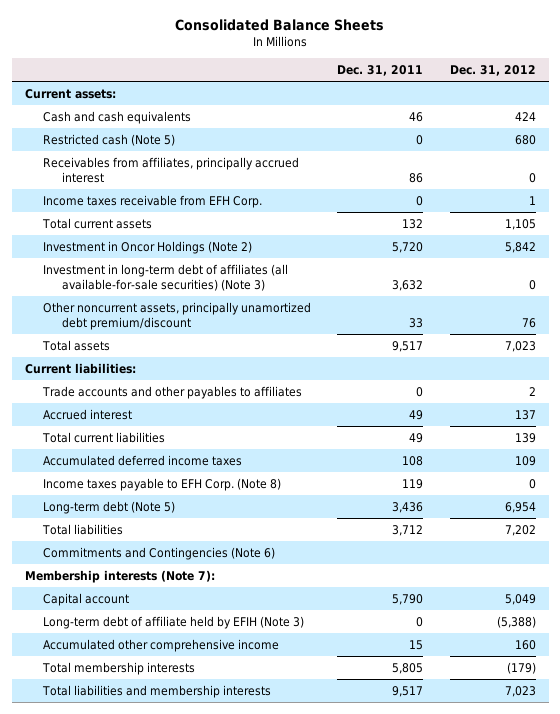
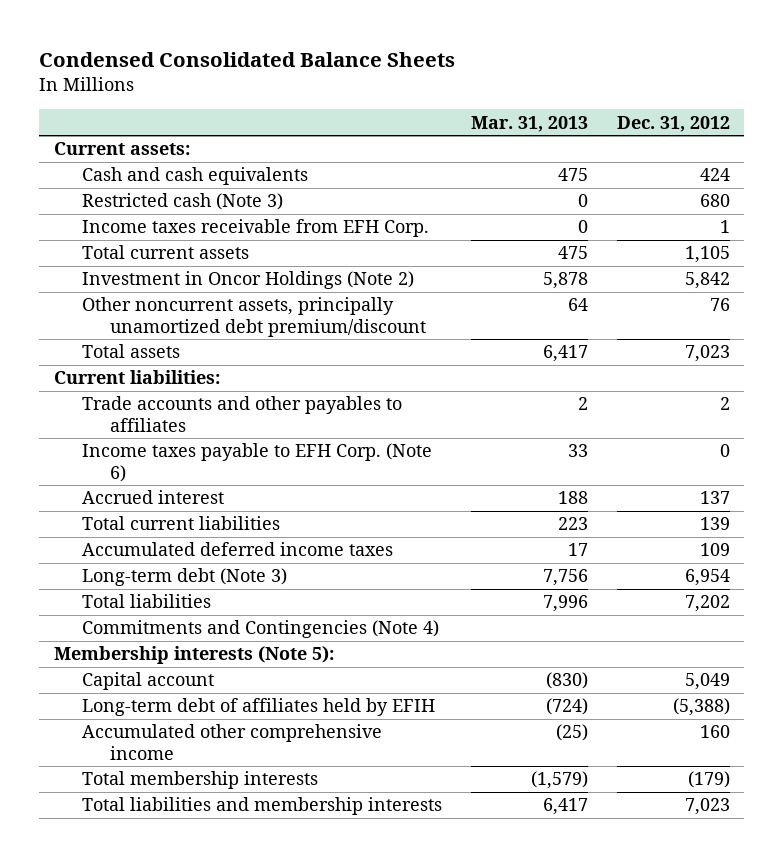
[175,19,385,32] Consolidated Balance Sheets -> [39,52,456,68] Condensed Consolidated Balance Sheets
[337,64,424,76] Dec. 31, 2011 -> none
none -> [470,115,588,132] Mar. 31, 2013
[43,156,300,183] Receivables from affiliates, principally accrued interest -> none
[43,133,176,146] Restricted cash (Note 5) -> [82,193,284,211] Restricted cash (Note 3)
[43,263,289,291] Investment in long-term debt of affiliates (all available-for-sale securities) (Note 3) -> none
none -> [82,443,433,482] Income taxes payable to EFH Corp. (Note 6)
[43,477,282,491] Income taxes payable to EFH Corp. (Note 8) -> none
[43,500,176,514] Long-term debt (Note 5) -> [82,568,288,587] Long-term debt (Note 3)
[43,546,276,560] Commitments and Contingencies (Note 6) -> [82,620,440,639] Commitments and Contingencies (Note 4)
[24,569,215,583] Membership interests (Note 7): -> [53,646,334,665] Membership interests (Note 5):
[43,615,305,629] Long-term debt of affiliate held by EFIH (Note 3) -> [82,698,436,717] Long-term debt of affiliates held by EFIH

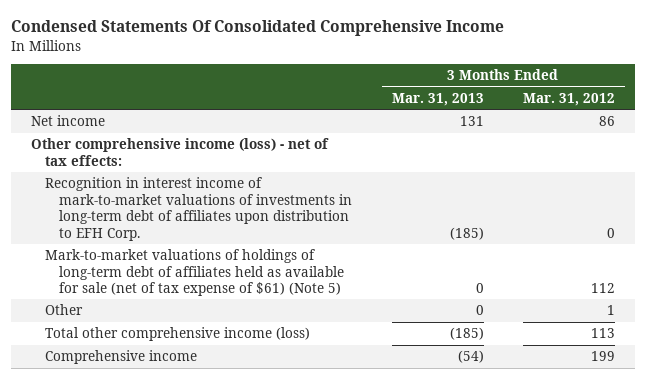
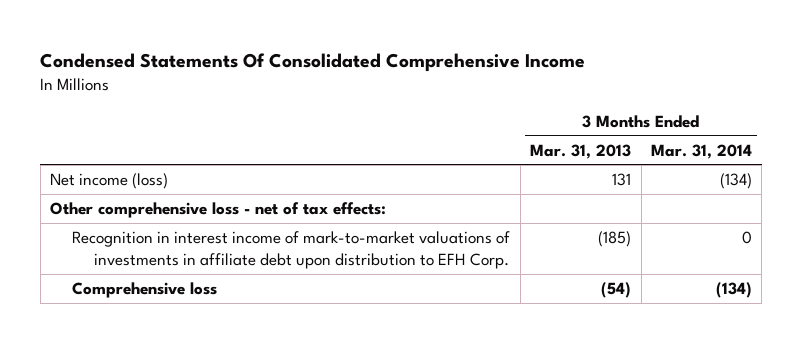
[523,92,616,106] Mar. 31, 2012 -> none
none -> [650,143,752,159] Mar. 31, 2014
[45,249,345,297] Mark-to-market valuations of holdings of long-term debt of affiliates held as available for sale (net of tax expense of $61) (Note 5) -> none
[45,304,84,316] Other -> none
[45,327,311,342] Total other comprehensive income (loss) -> none
[31,115,106,127] Net income -> [50,173,169,190] Net income (loss)
[31,138,330,166] Other comprehensive income (loss) - net of tax effects: -> [50,202,387,219] Other comprehensive loss - net of tax effects:
[45,177,353,241] Recognition in interest income of mark-to-market valuations of investments in long-term debt of affiliates upon distribution to EFH Corp. -> [72,231,511,270] Recognition in interest income of mark-to-market valuations of investments in affiliate debt upon distribution to EFH Corp.
[45,350,198,365] Comprehensive income -> [72,282,218,299] Comprehensive loss

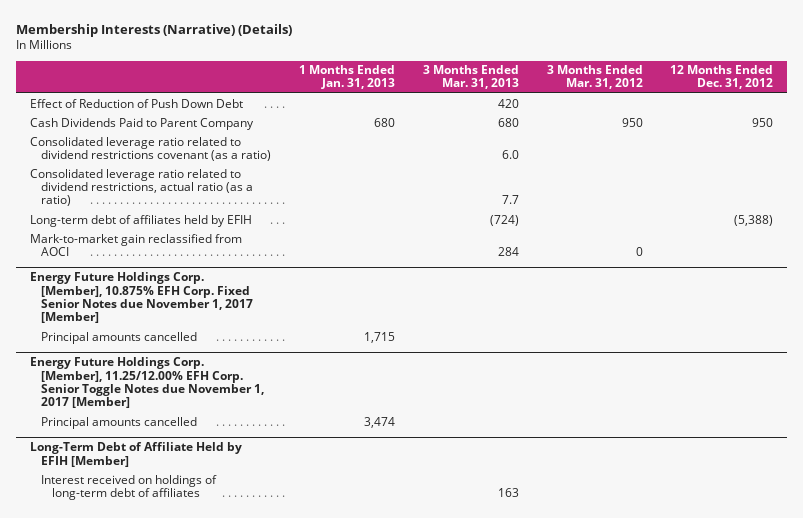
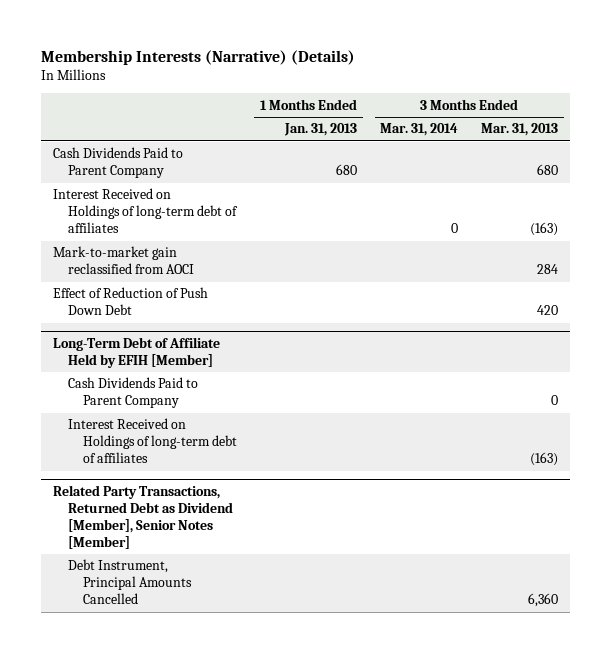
[546,65,643,90] 3 Months Ended Mar. 31, 2012 -> none
[670,65,774,90] 12 Months Ended Dec. 31, 2012 -> none
none -> [380,123,459,137] Mar. 31, 2014
[29,136,271,161] Consolidated leverage ratio related to dividend restrictions covenant (as a ratio) -> none
[29,168,253,207] Consolidated leverage ratio related to dividend restrictions, actual ratio (as a ratio) -> none
[29,214,252,227] Long-term debt of affiliates held by EFIH -> none
none -> [52,188,239,234] Interest Received on Holdings of long-term debt of affiliates
[29,272,253,324] Energy Future Holdings Corp. [Member], 10.875% EFH Corp. Fixed Senior Notes due November 1, 2017 [Member] -> none
[40,331,197,344] Principal amounts cancelled -> none
[29,357,264,409] Energy Future Holdings Corp. [Member], 11.25/12.00% EFH Corp. Senior Toggle Notes due November 1, 2017 [Member] -> none
[40,416,197,429] Principal amounts cancelled -> none
[29,98,243,108] Effect of Reduction of Push Down Debt -> [52,287,208,316] Effect of Reduction of Push Down Debt
none -> [68,377,199,409] Cash Dividends Paid to Parent Company
[40,474,217,500] Interest received on holdings of long-term debt of affiliates -> [68,418,238,464] Interest Received on Holdings of long-term debt of affiliates
[497,487,519,497] 163 -> [530,452,559,467] (163)
none -> [52,484,234,549] Related Party Transactions, Returned Debt as Dividend [Member], Senior Notes [Member]
none -> [68,559,193,605] Debt Instrument, Principal Amounts Cancelled

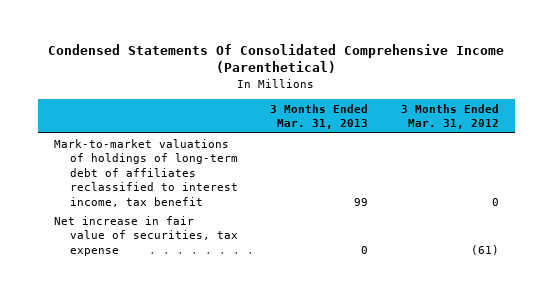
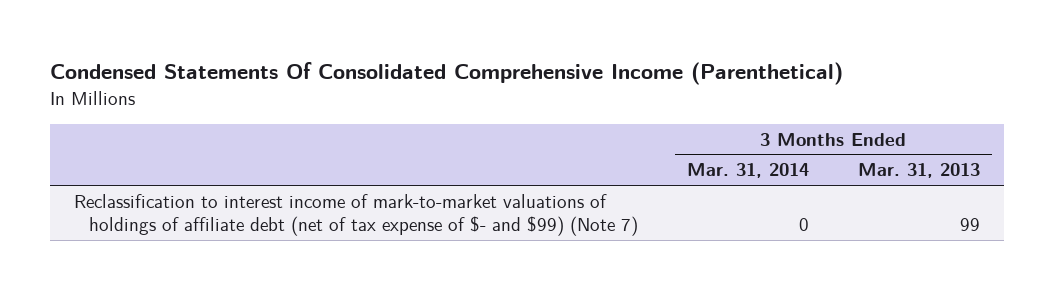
[400,103,499,130] 3 Months Ended Mar. 31, 2012 -> none
none -> [687,163,810,179] Mar. 31, 2014
[53,215,238,256] Net increase in fair value of securities, tax expense -> none
[53,138,238,207] Mark-to-market valuations of holdings of long-term debt of affiliates reclassified to interest income, tax benefit -> [74,193,639,237] Reclassification to interest income of mark-to-market valuations of holdings of affiliate debt (net of tax expense of $- and $99) (Note 7)

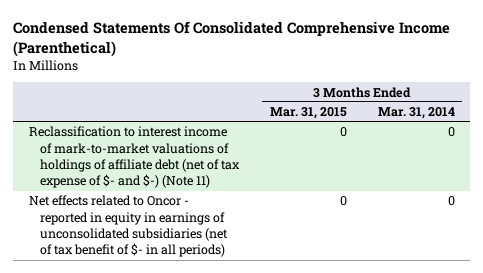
[857,163,980,179] Mar. 31, 2013 -> none
none -> [269,107,347,120] Mar. 31, 2015
[74,193,639,237] Reclassification to interest income of mark-to-market valuations of holdings of affiliate debt (net of tax expense of $- and $99) (Note 7) -> [28,126,241,189] Reclassification to interest income of mark-to-market valuations of holdings of affiliate debt (net of tax expense of $- and $-) (Note 11)
none -> [28,195,229,258] Net effects related to Oncor - reported in equity in earnings of unconsolidated subsidiaries (net of tax benefit of $- in all periods)

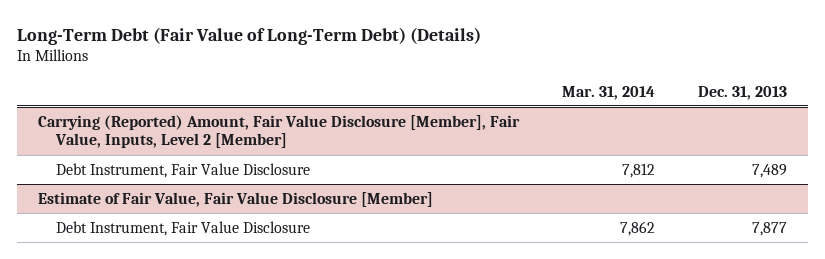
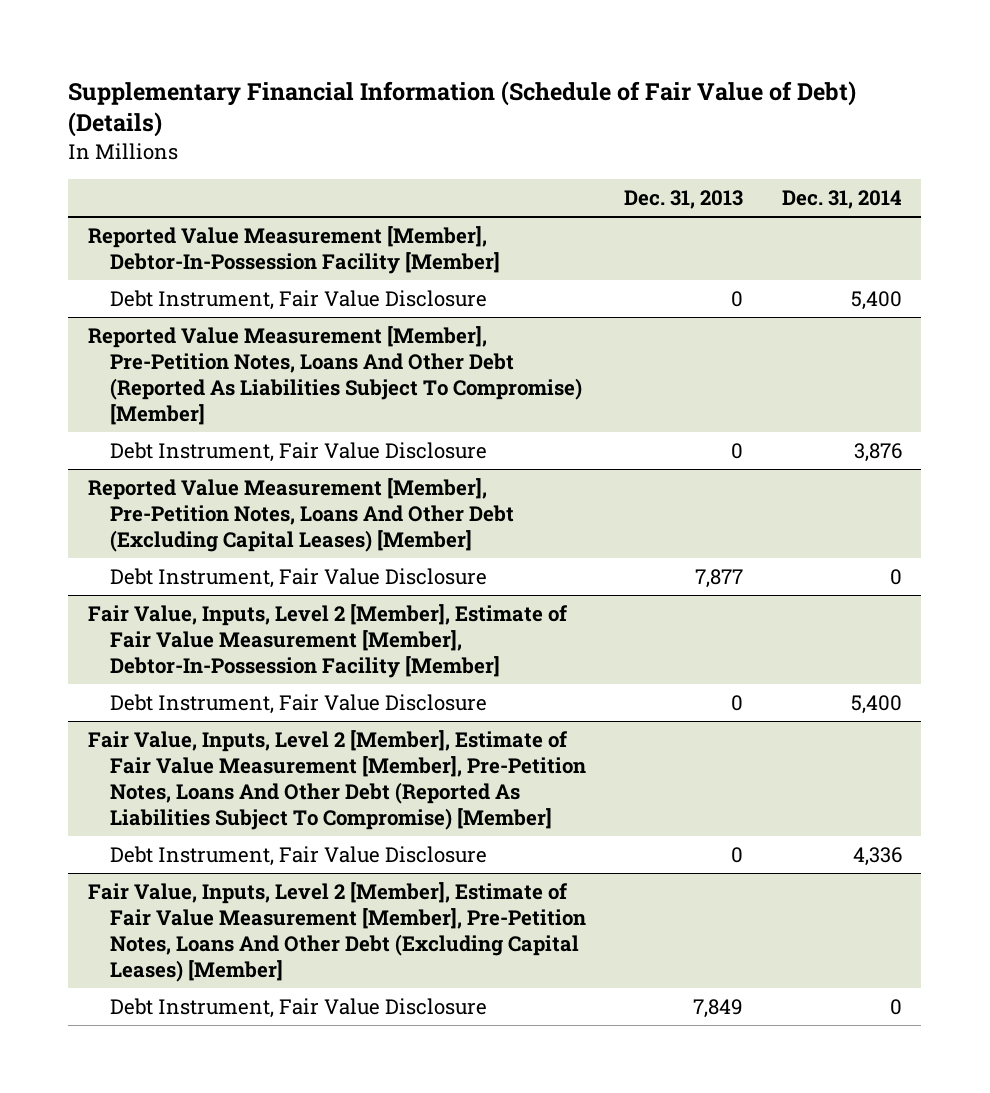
[16,26,481,45] Long-Term Debt (Fair Value of Long-Term Debt) (Details) -> [68,80,857,138] Supplementary Financial Information (Schedule of Fair Value of Debt) (Details)
[561,85,655,100] Mar. 31, 2014 -> none
none -> [782,189,903,209] Dec. 31, 2014
[38,114,521,149] Carrying (Reported) Amount, Fair Value Disclosure [Member], Fair Value, Inputs, Level 2 [Member] -> none
[38,191,434,207] Estimate of Fair Value, Fair Value Disclosure [Member] -> none
none -> [87,225,500,274] Reported Value Measurement [Member], Debtor-In-Possession Facility [Member]
[751,163,787,178] 7,489 -> [731,290,744,307] 0
none -> [87,325,582,425] Reported Value Measurement [Member], Pre-Petition Notes, Loans And Other Debt (Reported As Liabilities Subject To Compromise) [Member]
none -> [109,441,487,462] Debt Instrument, Fair Value Disclosure
none -> [87,477,514,552] Reported Value Measurement [Member], Pre-Petition Notes, Loans And Other Debt (Excluding Capital Leases) [Member]
none -> [87,603,568,678] Fair Value, Inputs, Level 2 [Member], Estimate of Fair Value Measurement [Member], Debtor-In-Possession Facility [Member]
none -> [109,693,487,714] Debt Instrument, Fair Value Disclosure
none -> [87,729,586,830] Fair Value, Inputs, Level 2 [Member], Estimate of Fair Value Measurement [Member], Pre-Petition Notes, Loans And Other Debt (Reported As Liabilities Subject To Compromise) [Member]
none -> [109,845,487,866] Debt Instrument, Fair Value Disclosure
none -> [87,881,586,982] Fair Value, Inputs, Level 2 [Member], Estimate of Fair Value Measurement [Member], Pre-Petition Notes, Loans And Other Debt (Excluding Capital Leases) [Member]
none -> [109,997,487,1018] Debt Instrument, Fair Value Disclosure

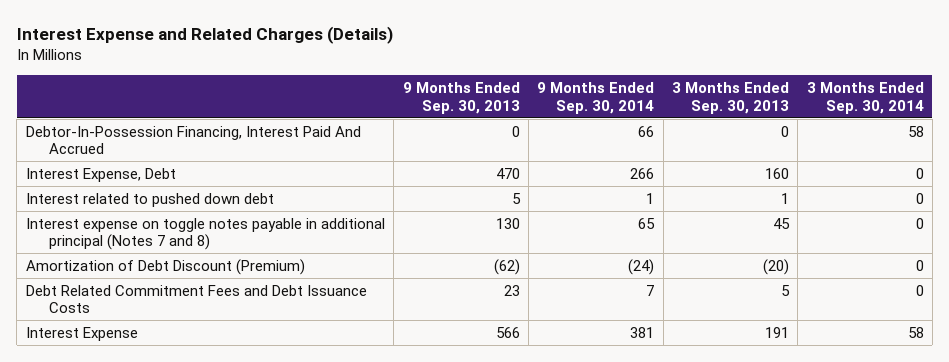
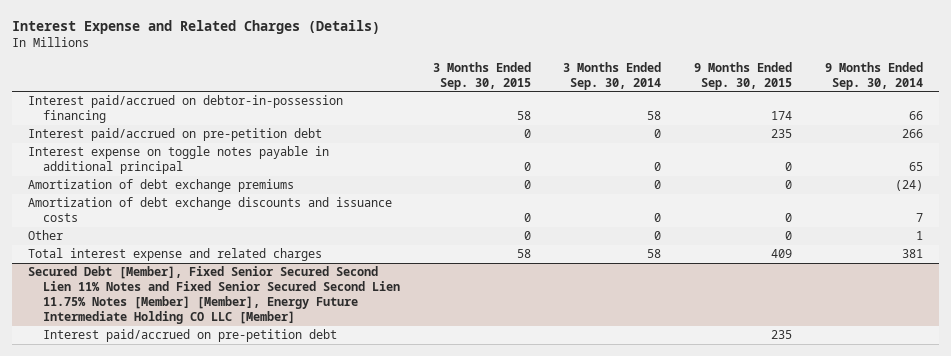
[402,82,520,114] 9 Months Ended Sep. 30, 2013 -> none
[671,82,789,114] 3 Months Ended Sep. 30, 2013 -> none
none -> [432,61,531,90] 3 Months Ended Sep. 30, 2015
none -> [693,61,792,90] 9 Months Ended Sep. 30, 2015
[25,192,274,207] Interest related to pushed down debt -> none
[25,125,361,155] Debtor-In-Possession Financing, Interest Paid And Accrued -> [28,95,344,124] Interest paid/accrued on debtor-in-possession financing
[25,167,176,182] Interest Expense, Debt -> [28,128,323,142] Interest paid/accrued on pre-petition debt
[25,217,385,251] Interest expense on toggle notes payable in additional principal (Notes 7 and 8) -> [28,146,330,175] Interest expense on toggle notes payable in additional principal
[25,258,305,275] Amortization of Debt Discount (Premium) -> [28,179,295,193] Amortization of debt exchange premiums
[25,284,367,314] Debt Related Commitment Fees and Debt Issuance Costs -> [28,197,393,223] Amortization of debt exchange discounts and issuance costs
none -> [28,230,64,241] Other
[25,326,138,341] Interest Expense -> [28,248,323,262] Total interest expense and related charges
none -> [28,266,400,325] Secured Debt [Member], Fixed Senior Secured Second Lien 11% Notes and Fixed Senior Secured Second Lien 11.75% Notes [Member] [Member], Energy Future Intermediate Holding CO LLC [Member]
none -> [42,329,337,343] Interest paid/accrued on pre-petition debt

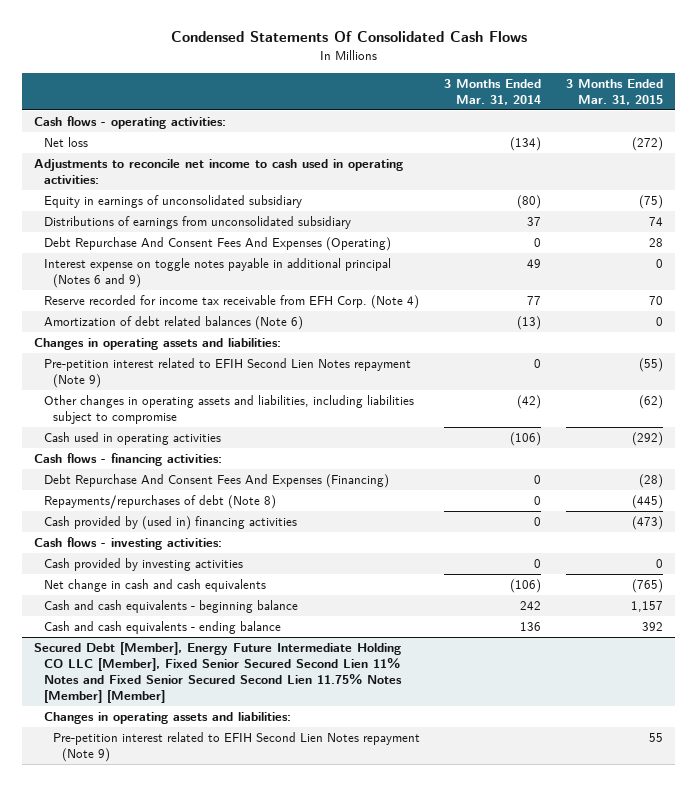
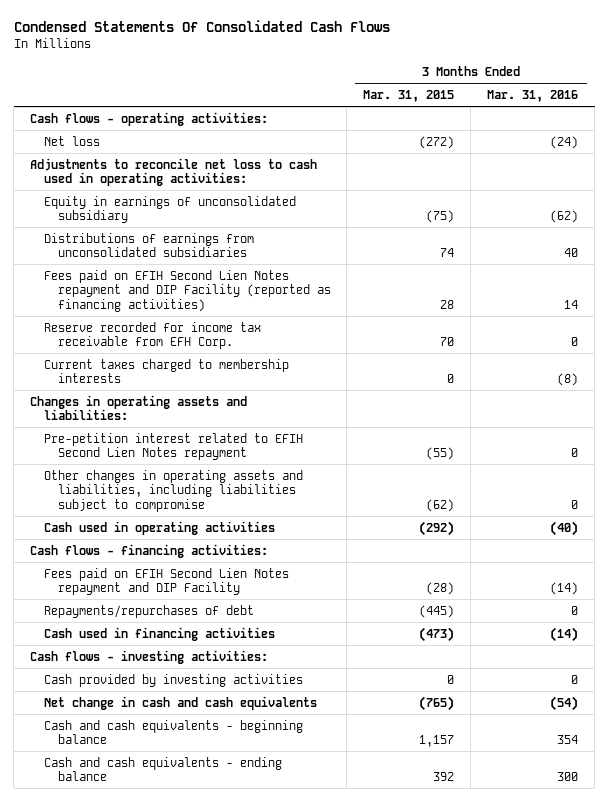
[444,78,542,105] 3 Months Ended Mar. 31, 2014 -> none
none -> [487,89,579,102] Mar. 31, 2016
[34,159,404,185] Adjustments to reconcile net income to cash used in operating activities: -> [29,157,317,187] Adjustments to reconcile net loss to cash used in operating activities:
[43,258,391,289] Interest expense on toggle notes payable in additional principal (Notes 6 and 9) -> none
[43,316,303,331] Amortization of debt related balances (Note 6) -> none
[43,216,351,230] Distributions of earnings from unconsolidated subsidiary -> [43,232,254,258] Distributions of earnings from unconsolidated subsidiaries
[43,237,391,252] Debt Repurchase And Consent Fees And Expenses (Operating) -> [43,269,331,312] Fees paid on EFIH Second Lien Notes repayment and DIP Facility (reported as financing activities)
[43,295,419,310] Reserve recorded for income tax receivable from EFH Corp. (Note 4) -> [43,321,261,350] Reserve recorded for income tax receivable from EFH Corp.
none -> [43,358,289,384] Current taxes charged to membership interests
[43,358,411,389] Pre-petition interest related to EFIH Second Lien Notes repayment (Note 9) -> [43,432,303,461] Pre-petition interest related to EFIH Second Lien Notes repayment
[43,474,389,489] Debt Repurchase And Consent Fees And Expenses (Financing) -> [43,567,289,596] Fees paid on EFIH Second Lien Notes repayment and DIP Facility
[43,495,276,510] Repayments/repurchases of debt (Note 8) -> [43,604,254,618] Repayments/repurchases of debt
[43,516,297,531] Cash provided by (used in) financing activities -> [43,626,275,641] Cash used in financing activities
[34,642,402,704] Secured Debt [Member], Energy Future Intermediate Holding CO LLC [Member], Fixed Senior Secured Second Lien 11% Notes and Fixed Senior Secured Second Lien 11.75% Notes [Member] [Member] -> none
[43,712,291,725] Changes in operating assets and liabilities: -> none
[52,732,420,763] Pre-petition interest related to EFIH Second Lien Notes repayment (Note 9) -> none

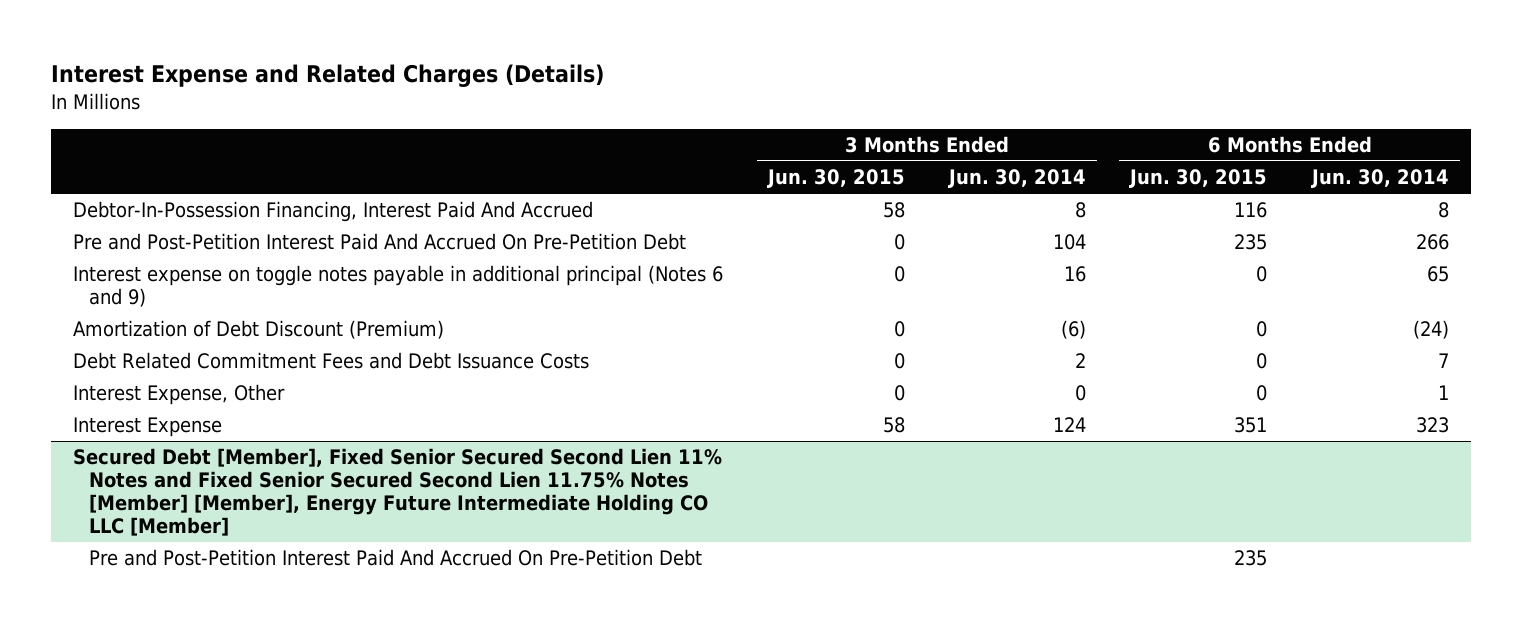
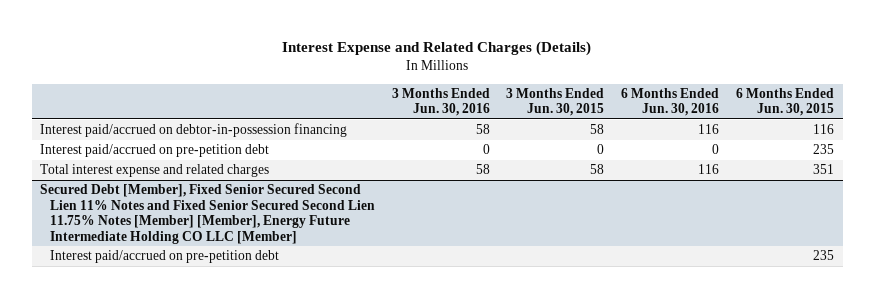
[948,169,1087,189] Jun. 30, 2014 -> none
[1310,169,1449,189] Jun. 30, 2014 -> none
none -> [391,87,490,117] 3 Months Ended Jun. 30, 2016
none -> [621,87,720,117] 6 Months Ended Jun. 30, 2016
[73,265,724,308] Interest expense on toggle notes payable in additional principal (Notes 6 and 9) -> none
[73,320,445,340] Amortization of Debt Discount (Premium) -> none
[73,352,590,370] Debt Related Commitment Fees and Debt Issuance Costs -> none
[73,384,286,406] Interest Expense, Other -> none
[73,201,594,223] Debtor-In-Possession Financing, Interest Paid And Accrued -> [40,123,348,138] Interest paid/accrued on debtor-in-possession financing
[73,233,687,251] Pre and Post-Petition Interest Paid And Accrued On Pre-Petition Debt -> [40,144,270,158] Interest paid/accrued on pre-petition debt
[73,417,223,438] Interest Expense -> [40,164,270,178] Total interest expense and related charges
[89,549,703,567] Pre and Post-Petition Interest Paid And Accrued On Pre-Petition Debt -> [49,250,279,264] Interest paid/accrued on pre-petition debt

